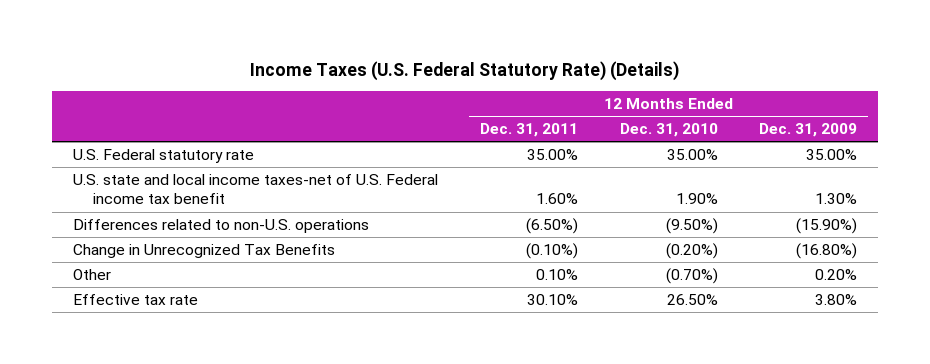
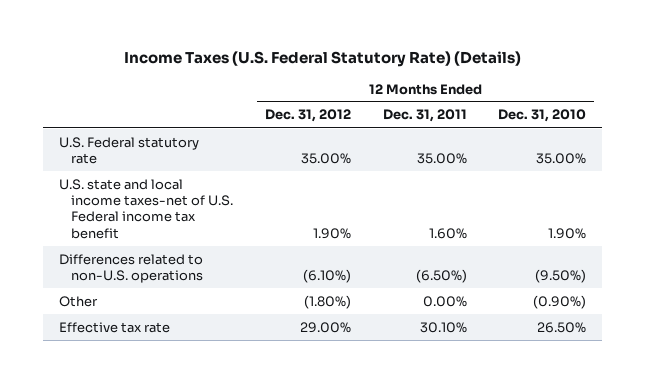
[759,123,858,138] Dec. 31, 2009 -> none
none -> [264,109,351,123] Dec. 31, 2012
[72,243,335,258] Change in Unrecognized Tax Benefits -> none
[535,268,578,280] 0.10% -> [422,295,467,307] 0.00%
[665,267,718,284] (0.70%) -> [533,294,587,309] (0.90%)

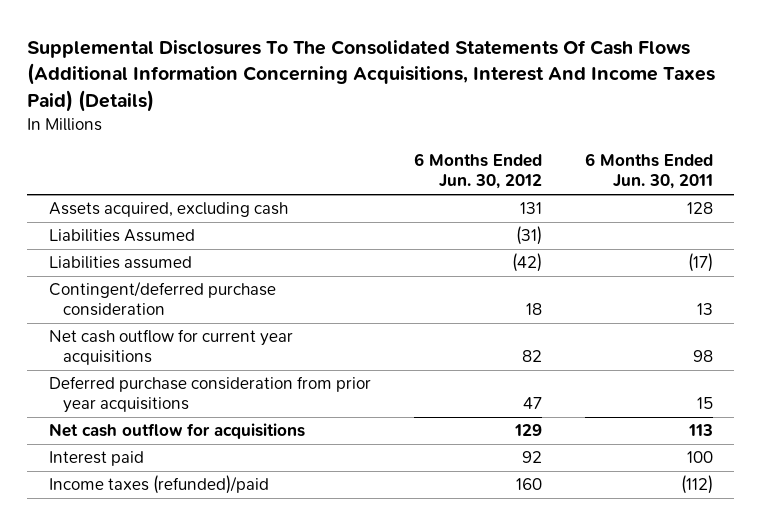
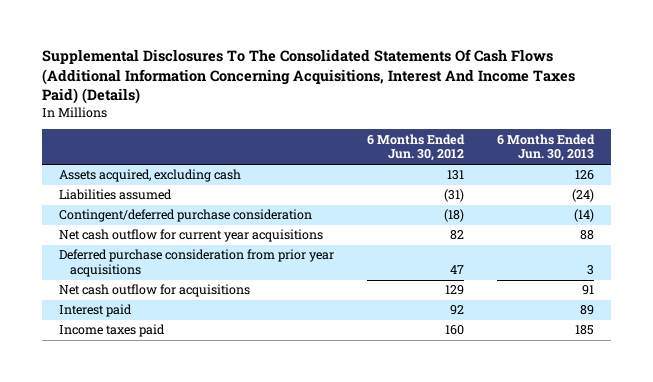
[584,153,713,190] 6 Months Ended Jun. 30, 2011 -> none
none -> [497,133,596,162] 6 Months Ended Jun. 30, 2013
[48,229,195,243] Liabilities Assumed -> none
[511,253,542,273] (42) -> [444,189,465,203] (31)
[525,303,542,316] 18 -> [444,209,465,223] (18)
[48,475,269,495] Income taxes (refunded)/paid -> [58,324,165,338] Income taxes paid

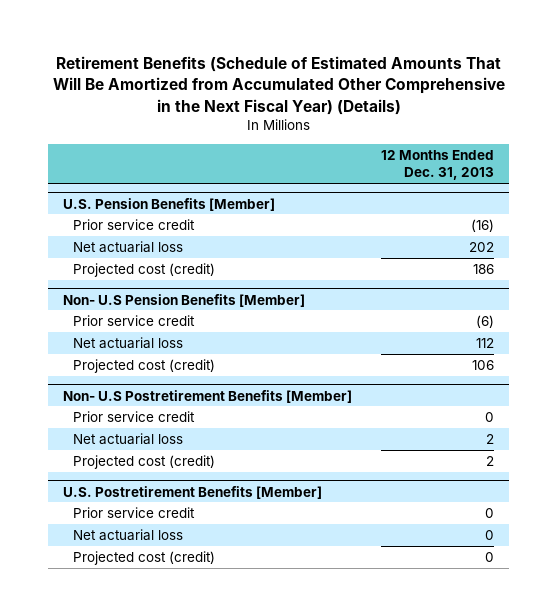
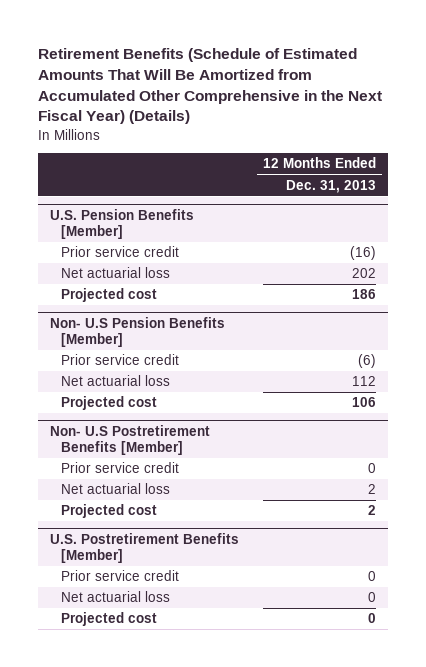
[73,262,216,277] Projected cost (credit) -> [61,288,158,303] Projected cost
[73,358,216,373] Projected cost (credit) -> [61,396,158,411] Projected cost
[73,454,216,469] Projected cost (credit) -> [61,504,158,519] Projected cost
[73,550,216,565] Projected cost (credit) -> [61,612,158,627] Projected cost

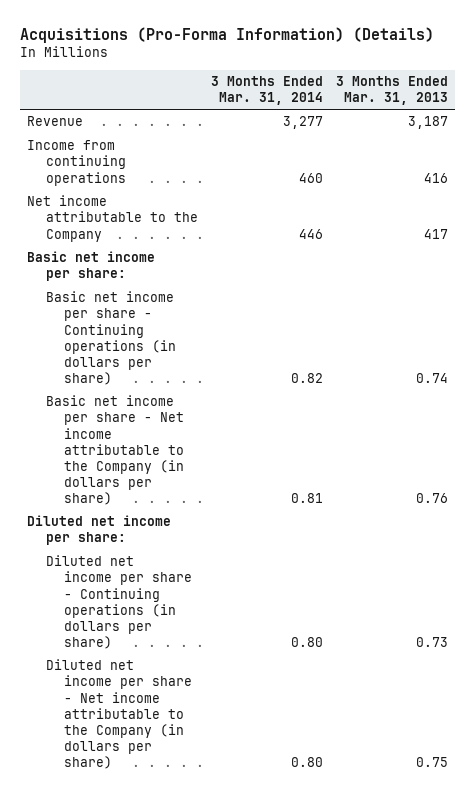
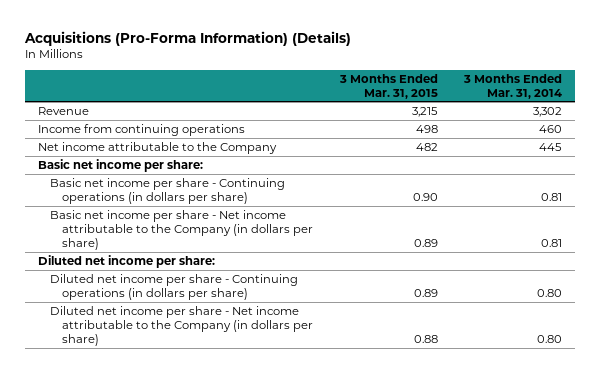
[336,75,449,106] 3 Months Ended Mar. 31, 2013 -> none
none -> [338,73,438,99] 3 Months Ended Mar. 31, 2015
[283,116,324,130] 3,277 -> [533,106,563,117] 3,302
[299,228,324,239] 446 -> [539,142,563,151] 445
[291,372,324,383] 0.82 -> [541,192,563,201] 0.81

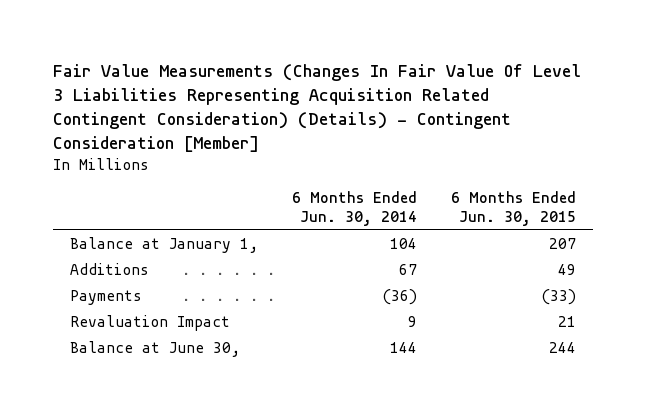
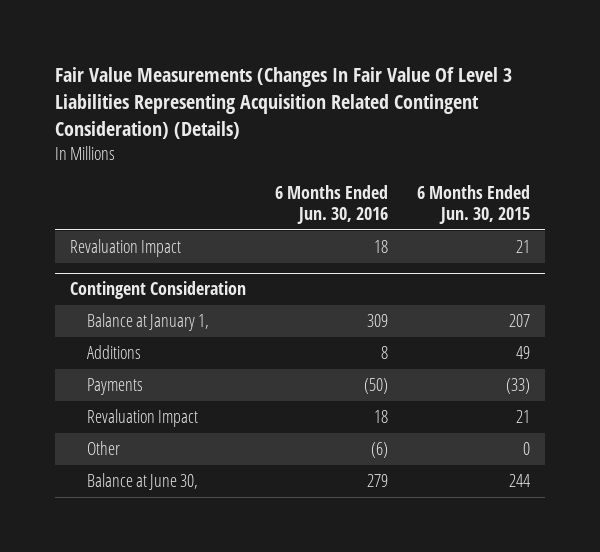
[53,64,582,152] Fair Value Measurements (Changes In Fair Value Of Level 3 Liabilities Representing Acquisition Related Contingent Consideration) (Details) - Contingent Consideration [Member] -> [55,67,513,140] Fair Value Measurements (Changes In Fair Value Of Level 3 Liabilities Representing Acquisition Related Contingent Consideration) (Details)
[292,191,418,227] 6 Months Ended Jun. 30, 2014 -> none
none -> [274,185,388,224] 6 Months Ended Jun. 30, 2016
none -> [69,239,181,258] Revaluation Impact
none -> [69,281,246,300] Contingent Consideration
none -> [87,441,121,456] Other

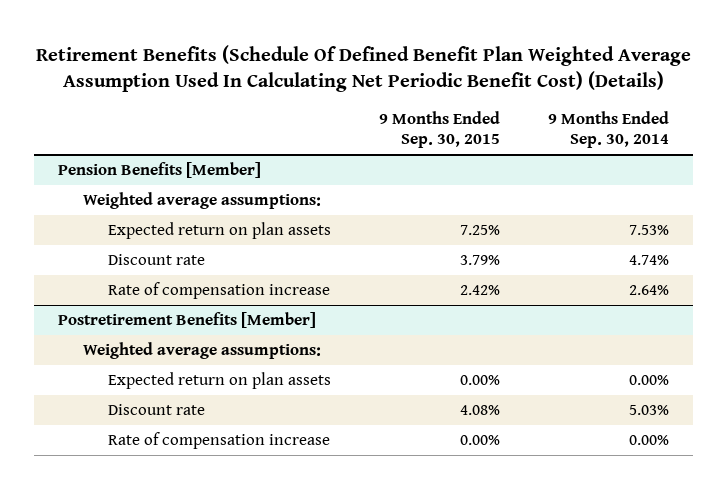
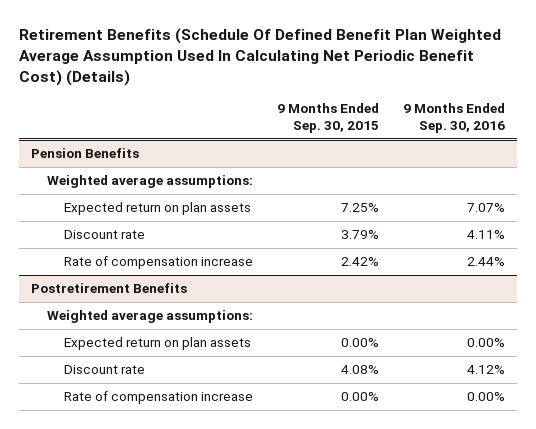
[548,111,670,149] 9 Months Ended Sep. 30, 2014 -> none
none -> [403,103,506,134] 9 Months Ended Sep. 30, 2016
[58,162,262,179] Pension Benefits [Member] -> [31,148,140,159] Pension Benefits
[58,312,317,329] Postretirement Benefits [Member] -> [31,283,188,294] Postretirement Benefits

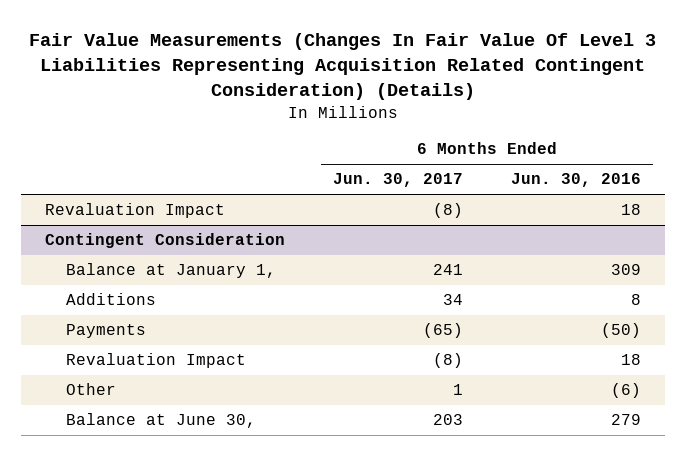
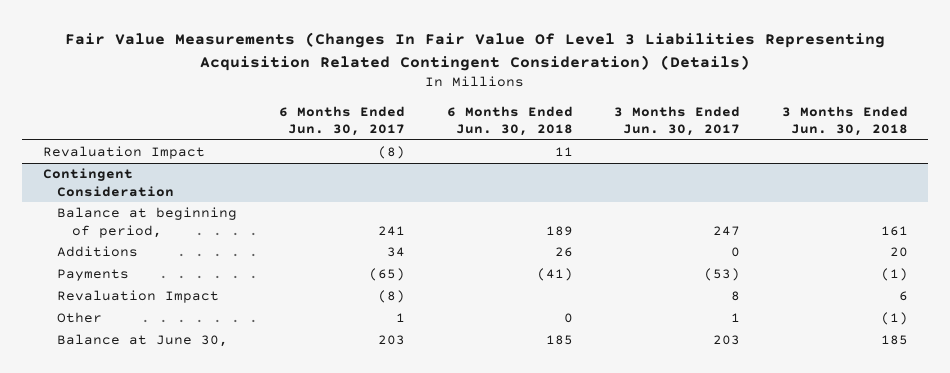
[511,173,642,188] Jun. 30, 2016 -> none
none -> [446,105,573,137] 6 Months Ended Jun. 30, 2018
none -> [614,105,741,137] 3 Months Ended Jun. 30, 2017
none -> [781,105,908,137] 3 Months Ended Jun. 30, 2018
[66,263,277,279] Balance at January 1, -> [57,207,238,238] Balance at beginning of period,

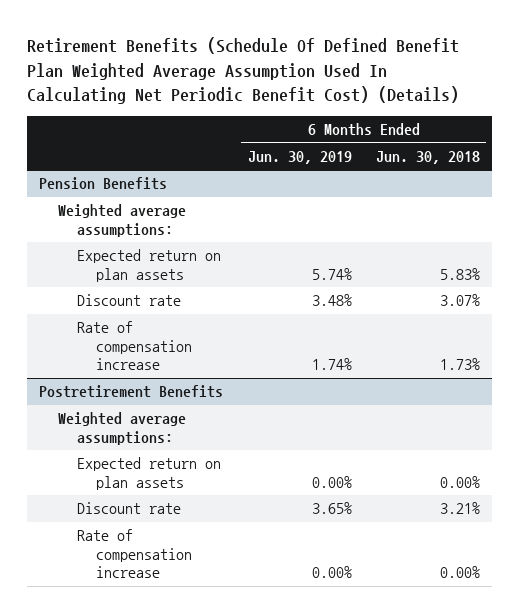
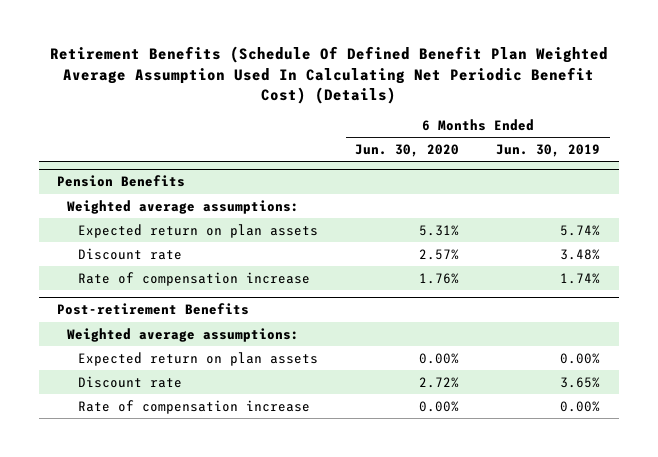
[375,150,480,164] Jun. 30, 2018 -> none
none -> [355,144,460,158] Jun. 30, 2020
[39,385,224,399] Postretirement Benefits -> [57,303,250,316] Post-retirement Benefits

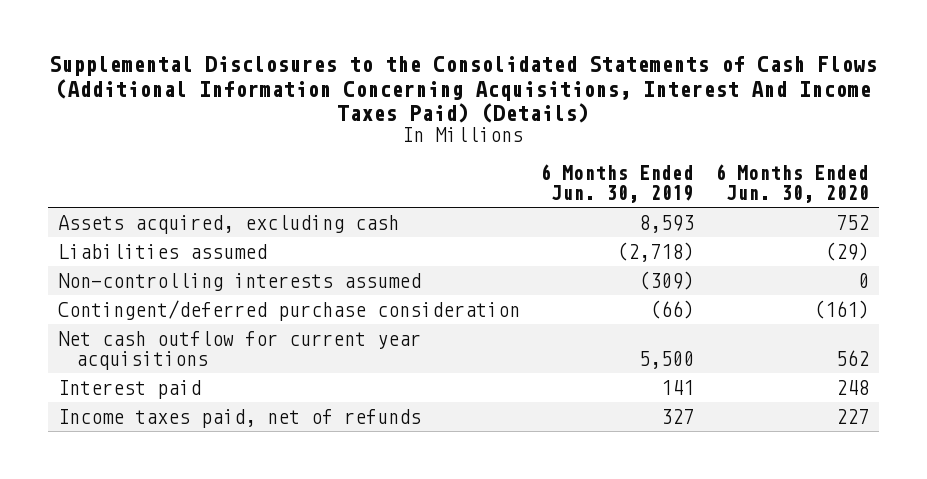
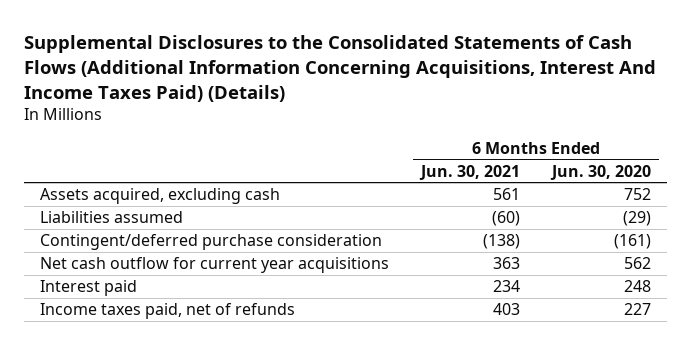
[540,163,695,204] 6 Months Ended Jun. 30, 2019 -> none
none -> [419,164,521,180] Jun. 30, 2021
[57,272,421,291] Non-controlling interests assumed -> none

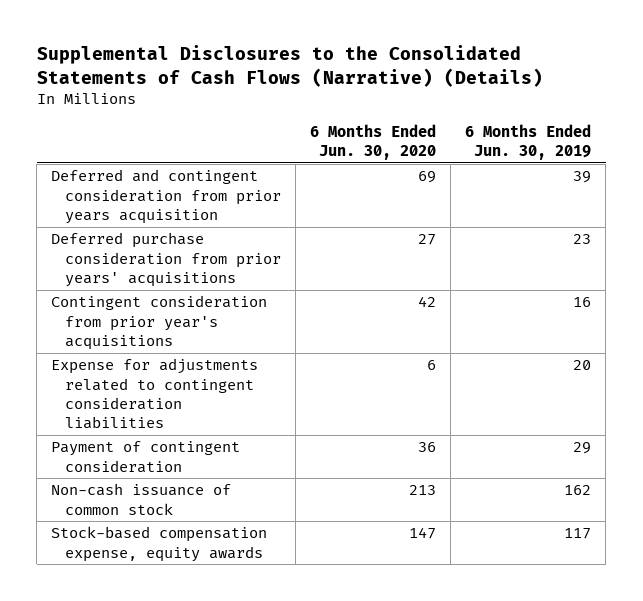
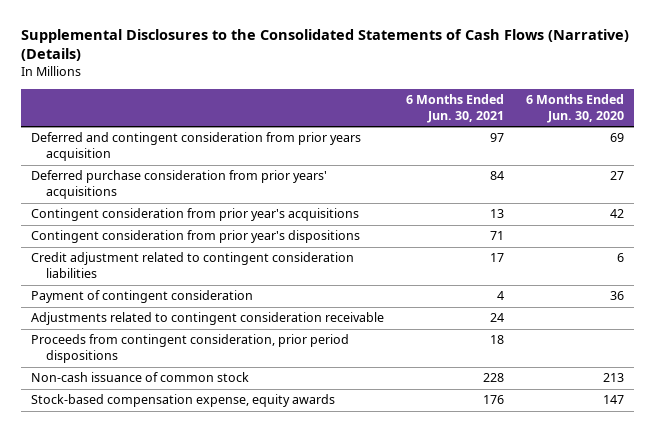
[465,123,592,160] 6 Months Ended Jun. 30, 2019 -> none
none -> [405,94,504,123] 6 Months Ended Jun. 30, 2021
none -> [31,230,361,244] Contingent consideration from prior year's dispositions
[51,358,259,430] Expense for adjustments related to contingent consideration liabilities -> [31,252,355,279] Credit adjustment related to contingent consideration liabilities
none -> [31,312,385,326] Adjustments related to contingent consideration receivable
none -> [31,334,350,364] Proceeds from contingent consideration, prior period dispositions

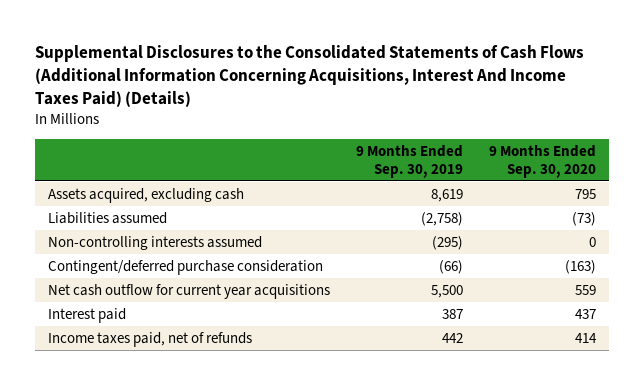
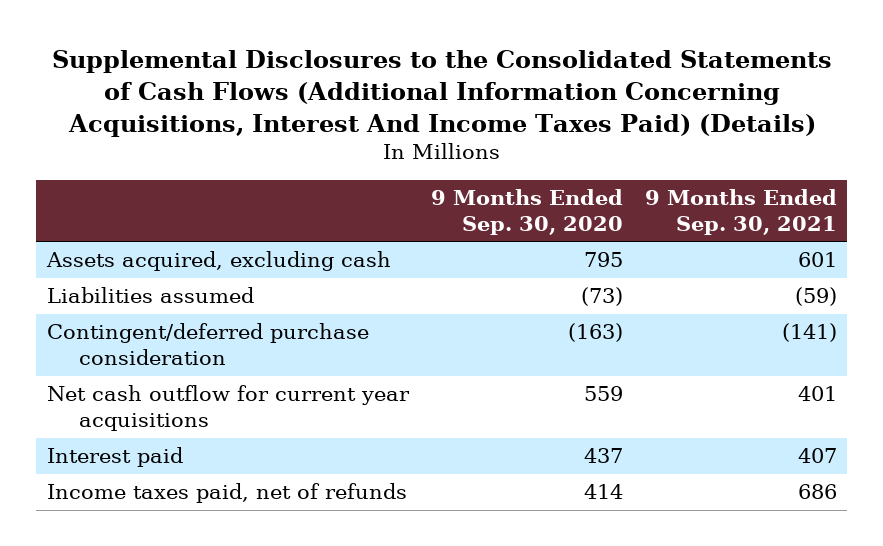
[355,145,463,178] 9 Months Ended Sep. 30, 2019 -> none
none -> [644,188,837,236] 9 Months Ended Sep. 30, 2021
[47,235,262,250] Non-controlling interests assumed -> none

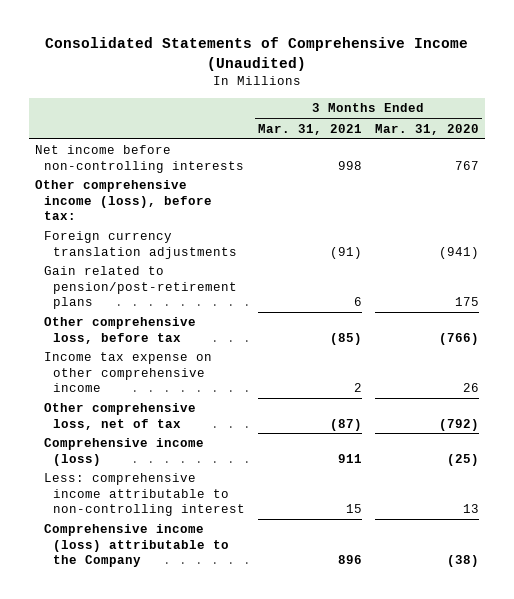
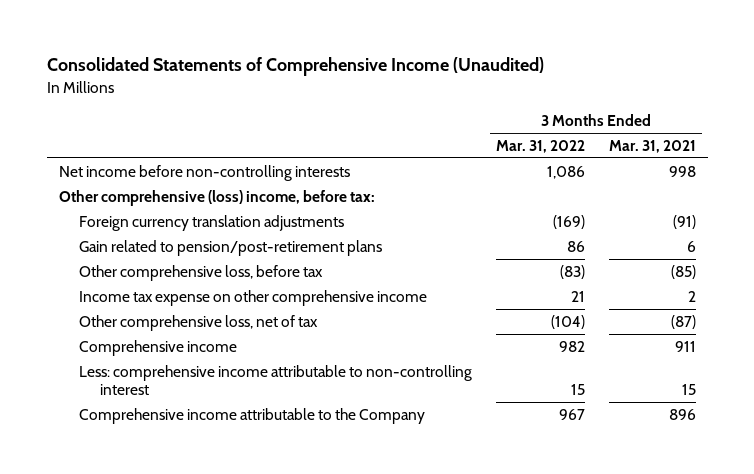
[374,123,479,135] Mar. 31, 2020 -> none
none -> [495,139,585,153] Mar. 31, 2022
[35,180,213,220] Other comprehensive income (loss), before tax: -> [58,189,375,206] Other comprehensive (loss) income, before tax:
[44,438,205,466] Comprehensive income (loss) -> [79,339,238,356] Comprehensive income
[44,524,230,567] Comprehensive income (loss) attributable to the Company -> [79,407,426,424] Comprehensive income attributable to the Company

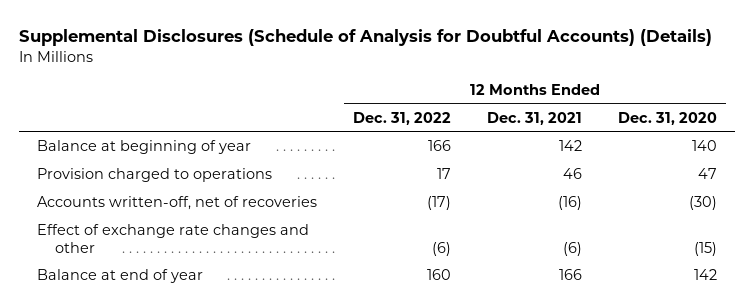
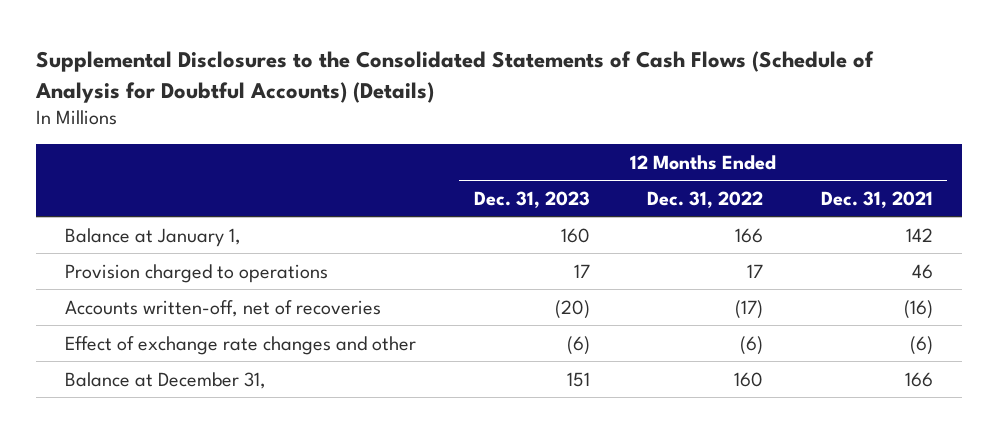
[19,29,713,47] Supplemental Disclosures (Schedule of Analysis for Doubtful Accounts) (Details) -> [35,50,875,103] Supplemental Disclosures to the Consolidated Statements of Cash Flows (Schedule of Analysis for Doubtful Accounts) (Details)
[618,111,718,125] Dec. 31, 2020 -> none
none -> [473,190,590,208] Dec. 31, 2023
[37,139,252,154] Balance at beginning of year -> [65,227,242,247] Balance at January 1,
[37,268,204,283] Balance at end of year -> [65,371,267,389] Balance at December 31,

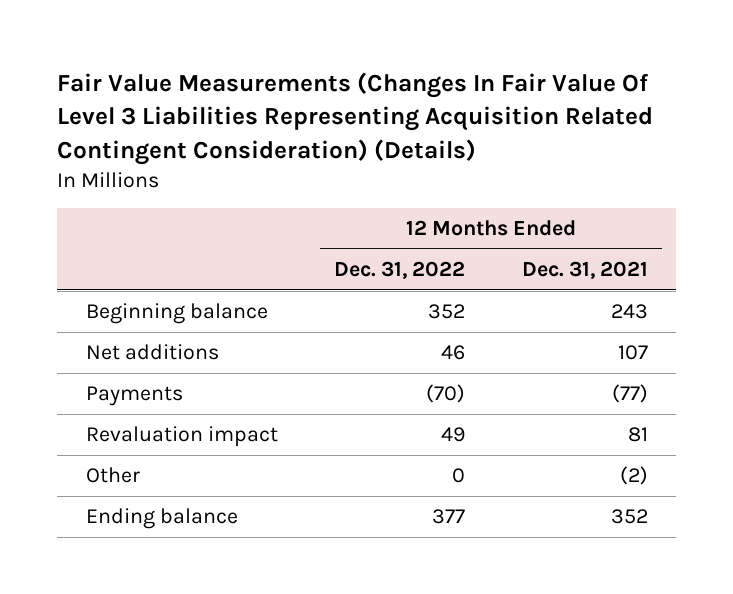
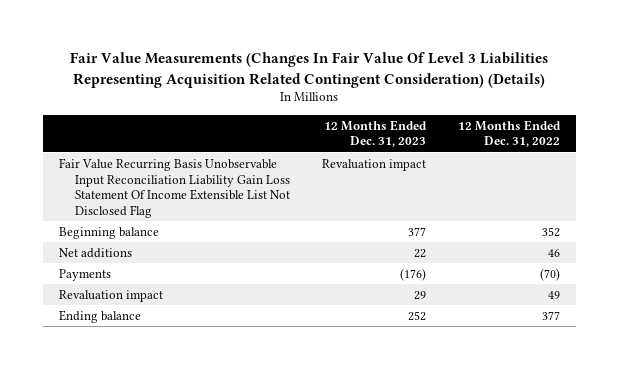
[521,260,648,279] Dec. 31, 2021 -> none
none -> [324,119,428,148] 12 Months Ended Dec. 31, 2023
none -> [58,157,291,218] Fair Value Recurring Basis Unobservable Input Reconciliation Liability Gain Loss Statement Of Income Extensible List Not Disclosed Flag
[85,467,140,484] Other -> none

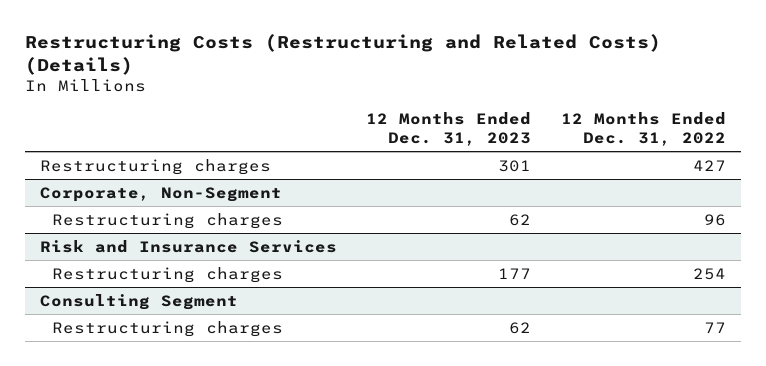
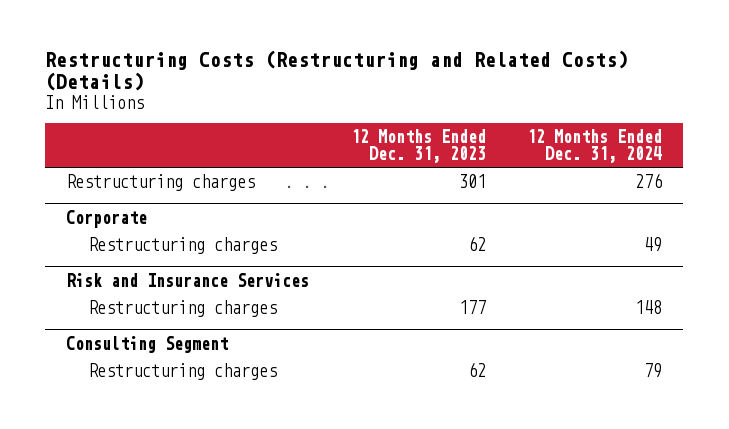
[560,112,726,146] 12 Months Ended Dec. 31, 2022 -> none
none -> [527,128,663,164] 12 Months Ended Dec. 31, 2024
[39,186,282,202] Corporate, Non-Segment -> [66,209,148,228] Corporate

